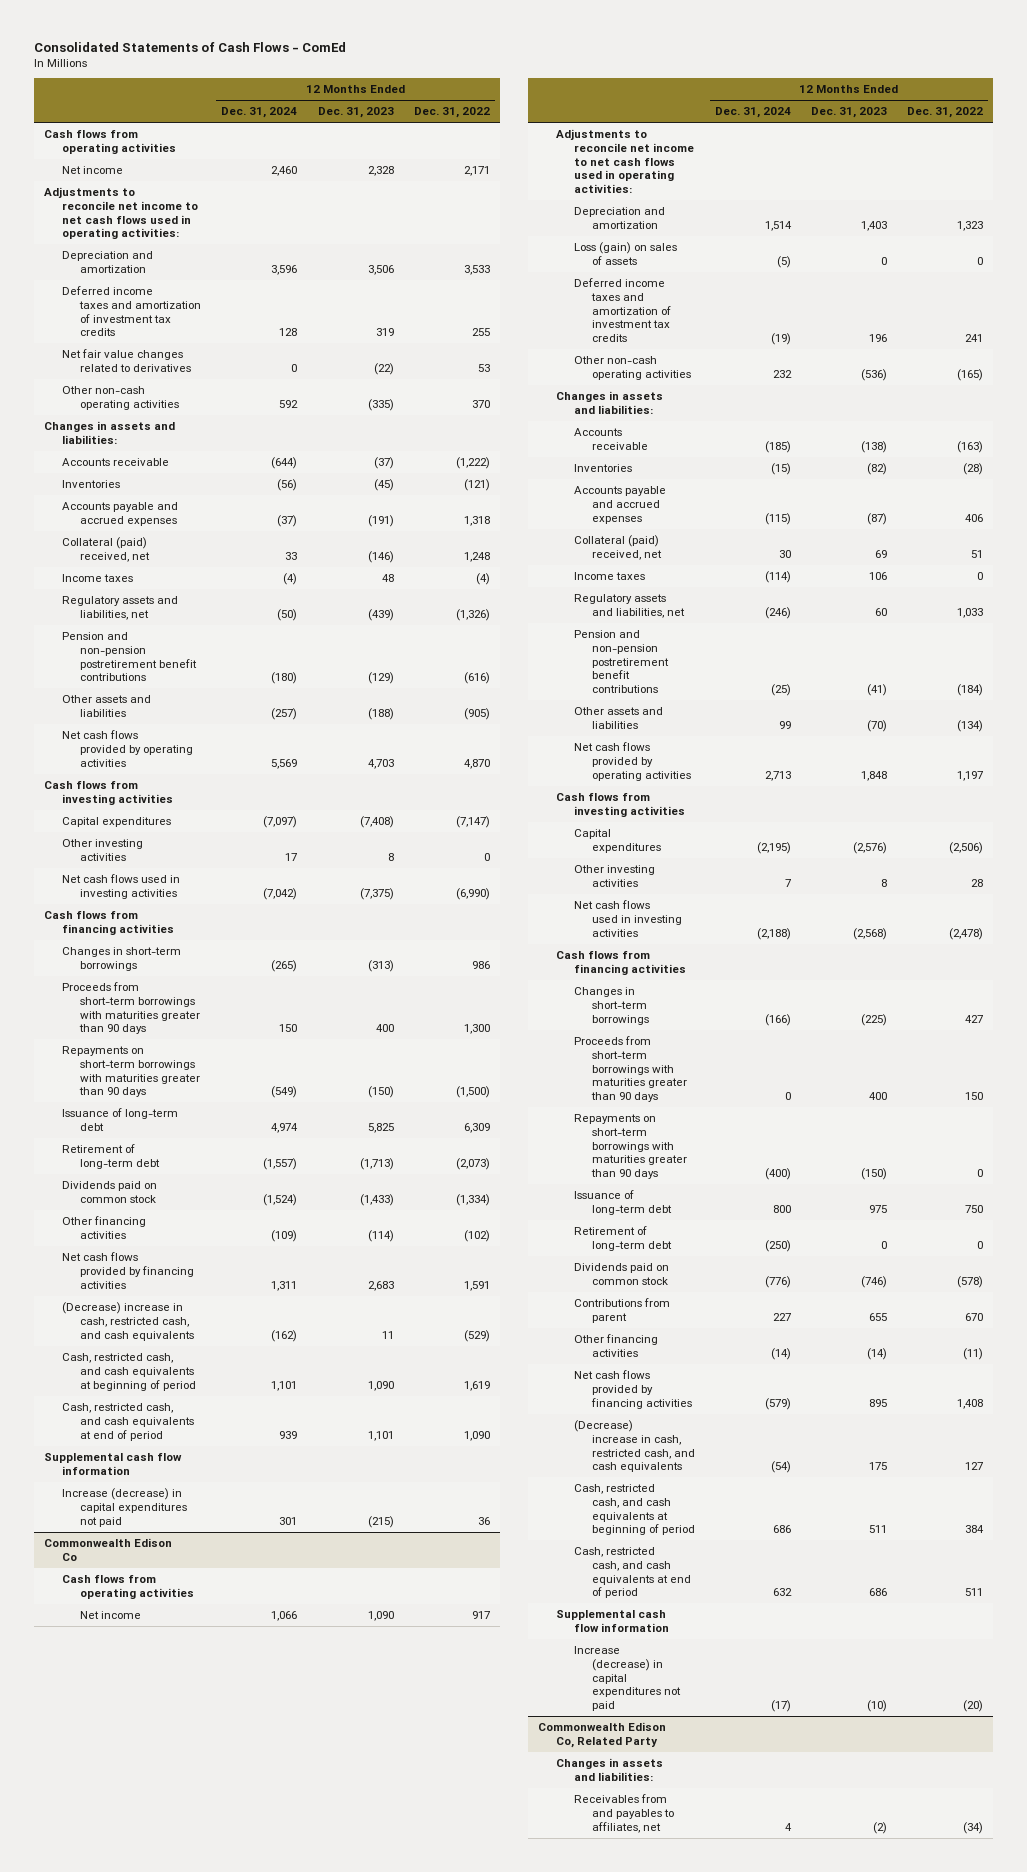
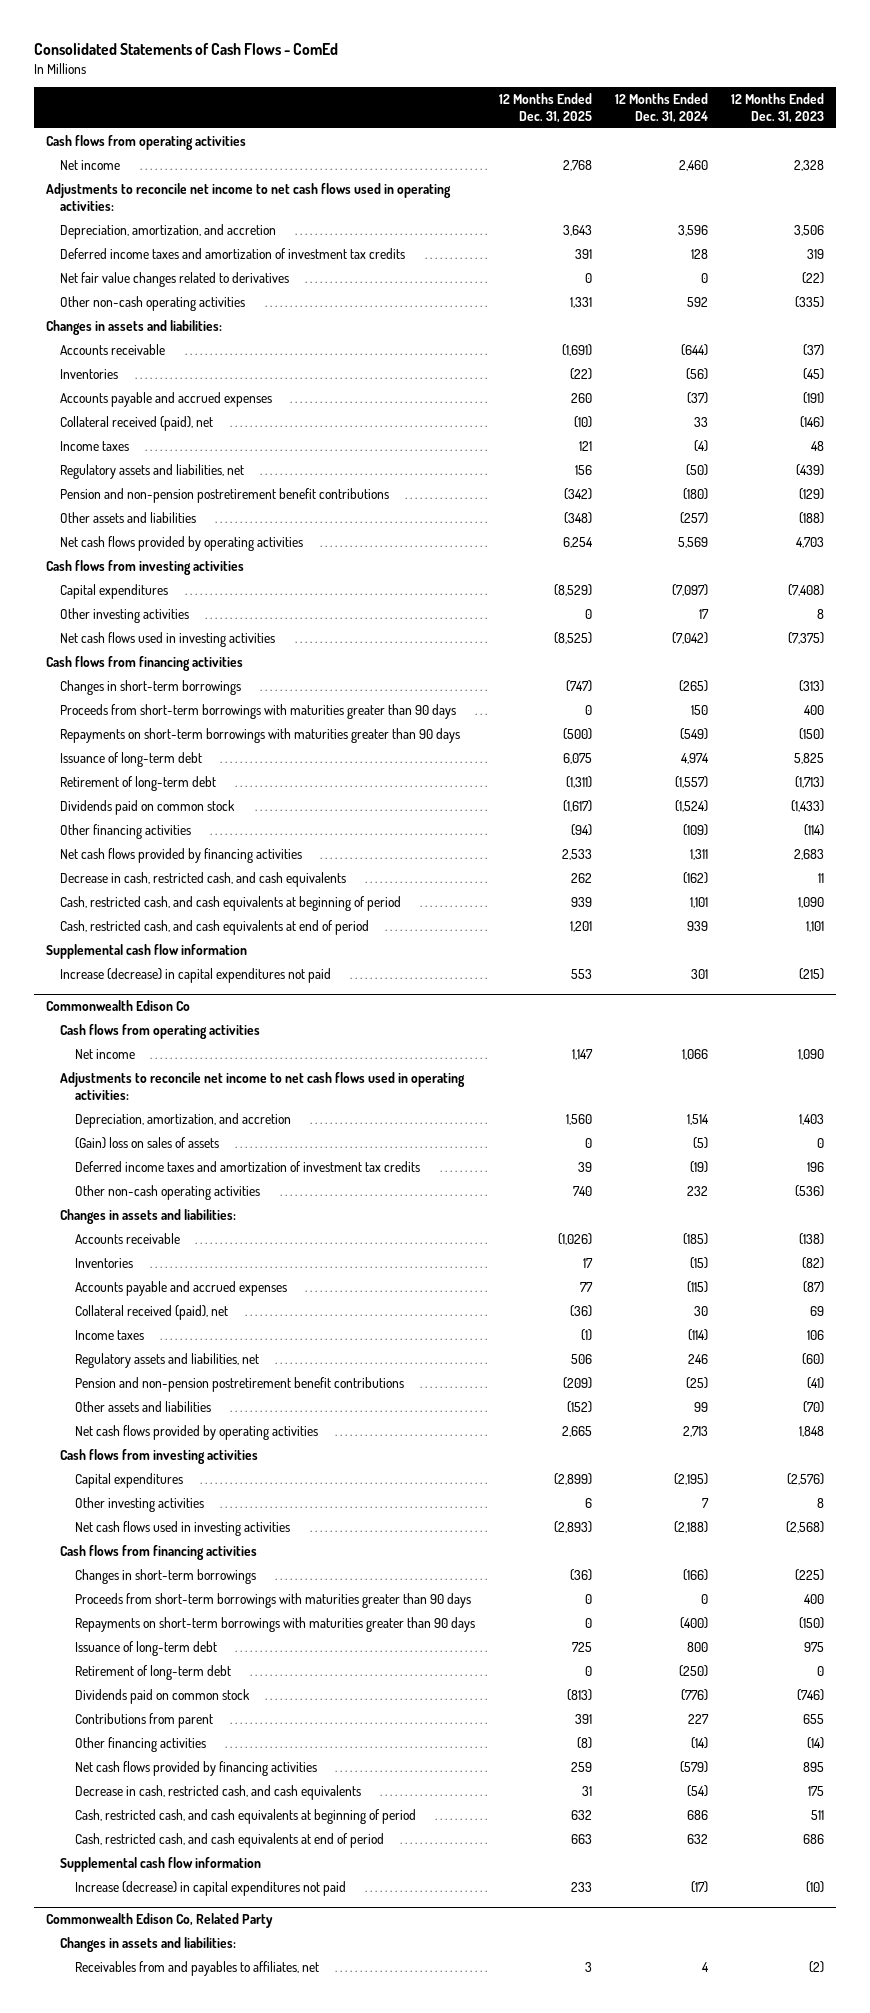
[413,107,490,119] Dec. 31, 2022 -> none
none -> [498,93,592,123] 12 Months Ended Dec. 31, 2025
[62,251,154,273] Depreciation and amortization -> [60,224,277,240] Depreciation, amortization, and accretion
[62,537,151,562] Collateral (paid) received, net -> [60,416,214,432] Collateral received (paid), net
[62,1302,195,1341] (Decrease) increase in cash, restricted cash, and cash equivalents -> [60,872,347,888] Decrease in cash, restricted cash, and cash equivalents
[574,207,666,229] Depreciation and amortization -> [75,1113,292,1129] Depreciation, amortization, and accretion
[574,242,678,265] Loss (gain) on sales of assets -> [75,1137,220,1150] (Gain) loss on sales of assets
[574,535,663,560] Collateral (paid) received, net -> [75,1305,229,1321] Collateral received (paid), net
[765,606,792,619] (246) -> [687,1354,708,1365] 246
[875,607,888,616] 60 -> [802,1353,825,1366] (60)
[574,1420,696,1473] (Decrease) increase in cash, restricted cash, and cash equivalents -> [75,1785,362,1801] Decrease in cash, restricted cash, and cash equivalents

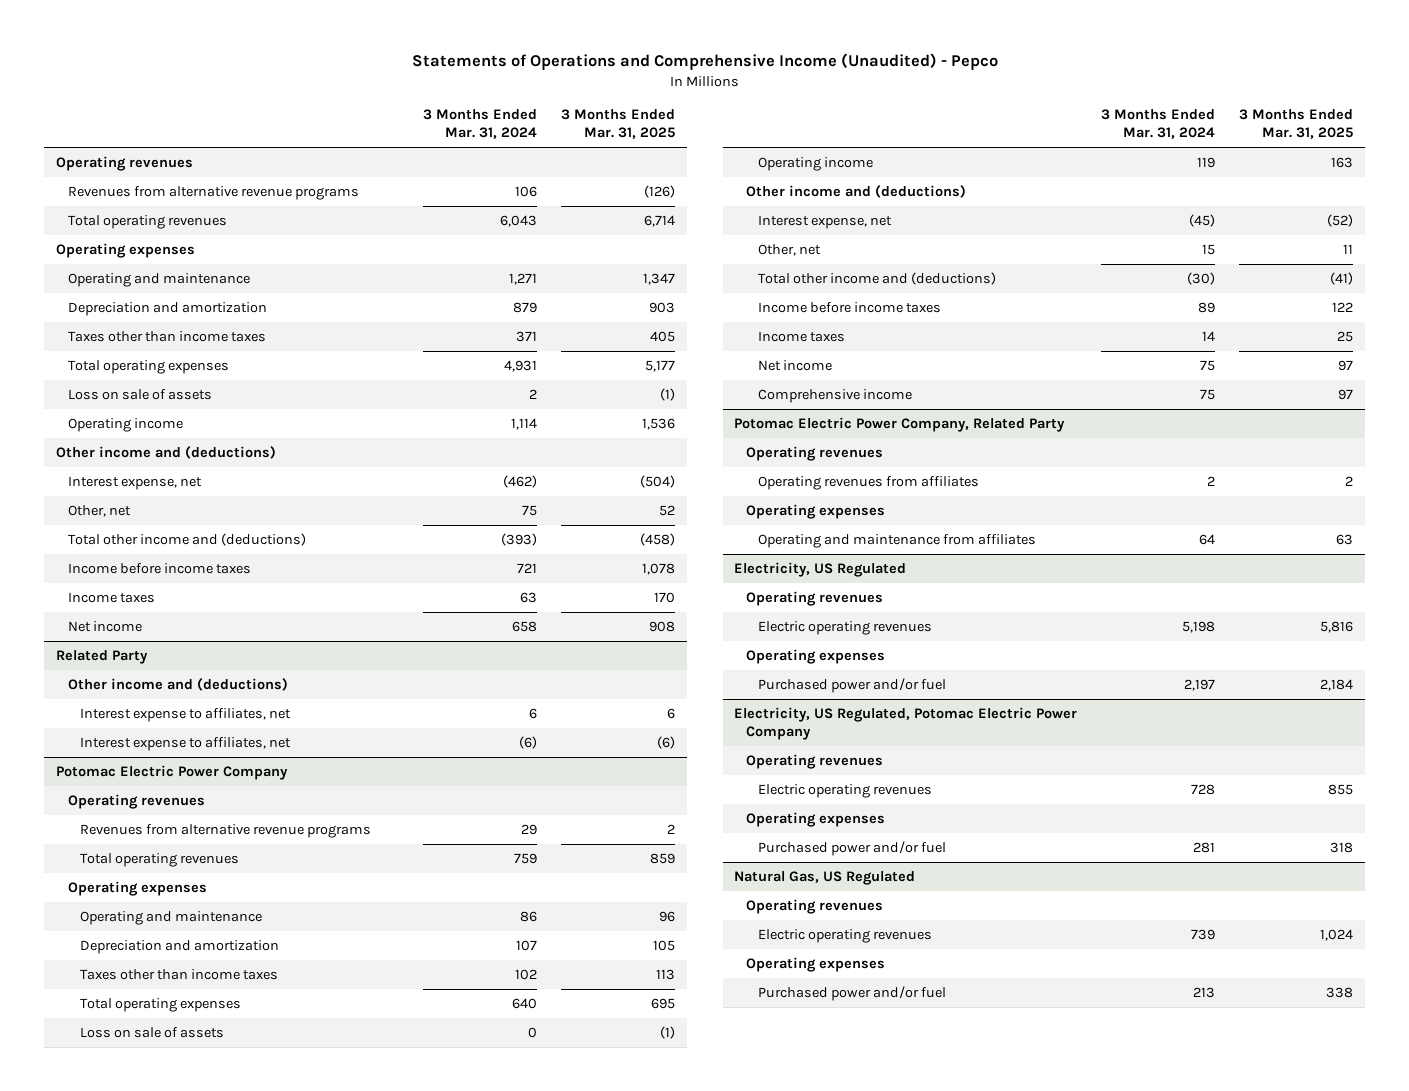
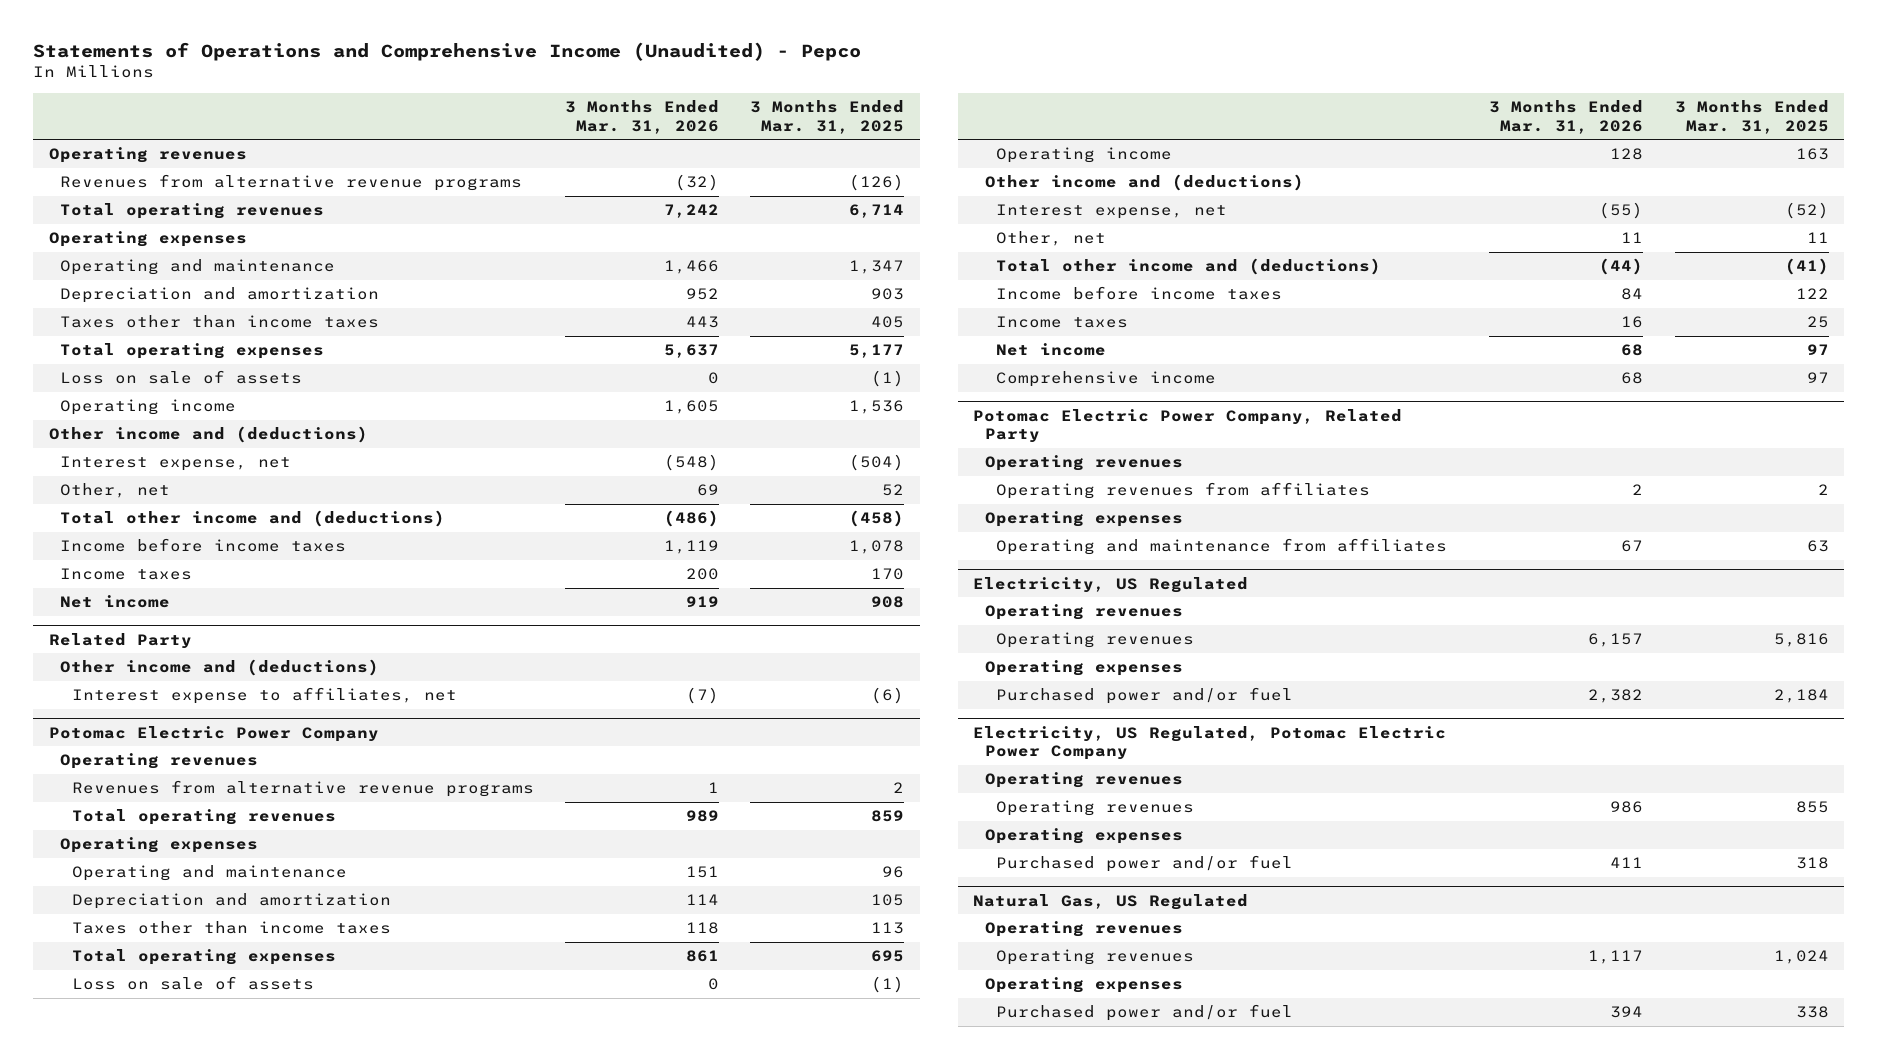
[422,108,537,140] 3 Months Ended Mar. 31, 2024 -> none
none -> [564,99,719,134] 3 Months Ended Mar. 31, 2026
[79,707,291,722] Interest expense to affiliates, net -> none
[758,620,933,635] Electric operating revenues -> [996,632,1195,649] Operating revenues
[758,783,933,798] Electric operating revenues -> [996,800,1195,817] Operating revenues
[758,928,933,943] Electric operating revenues -> [996,949,1195,966] Operating revenues

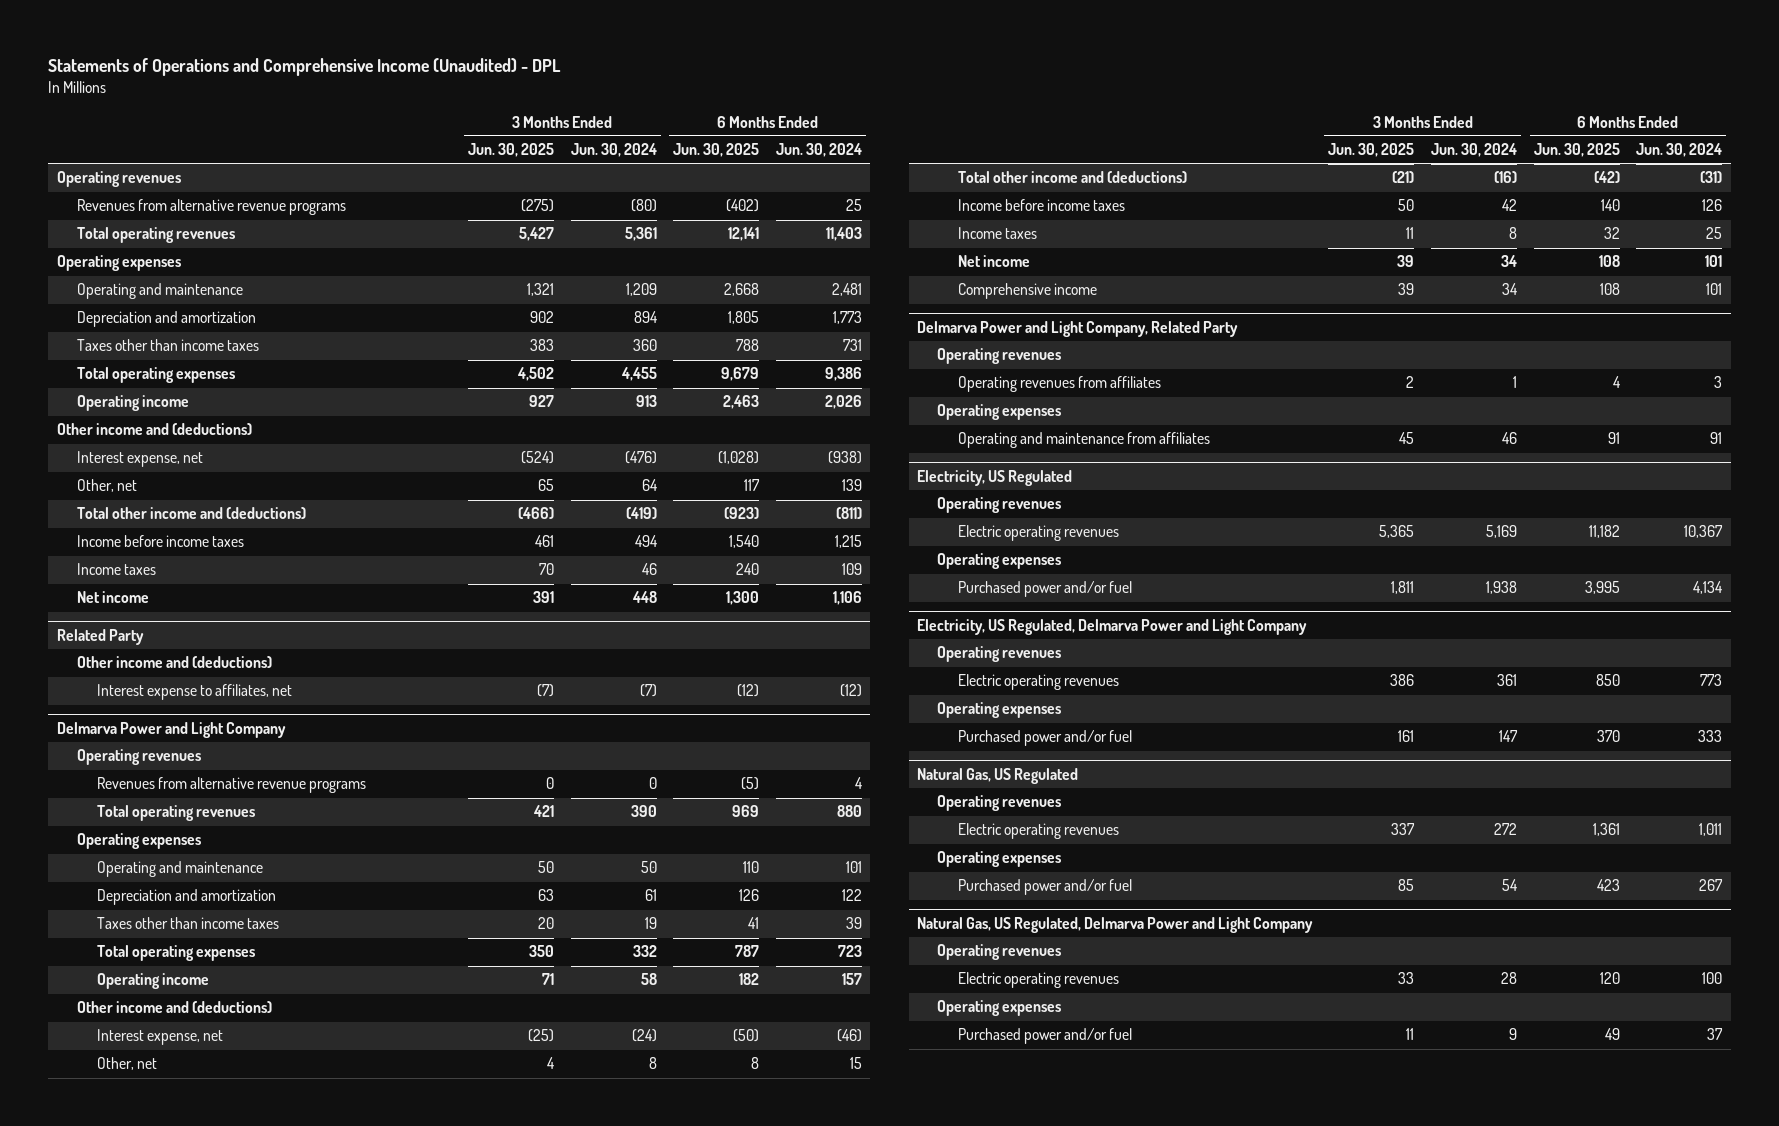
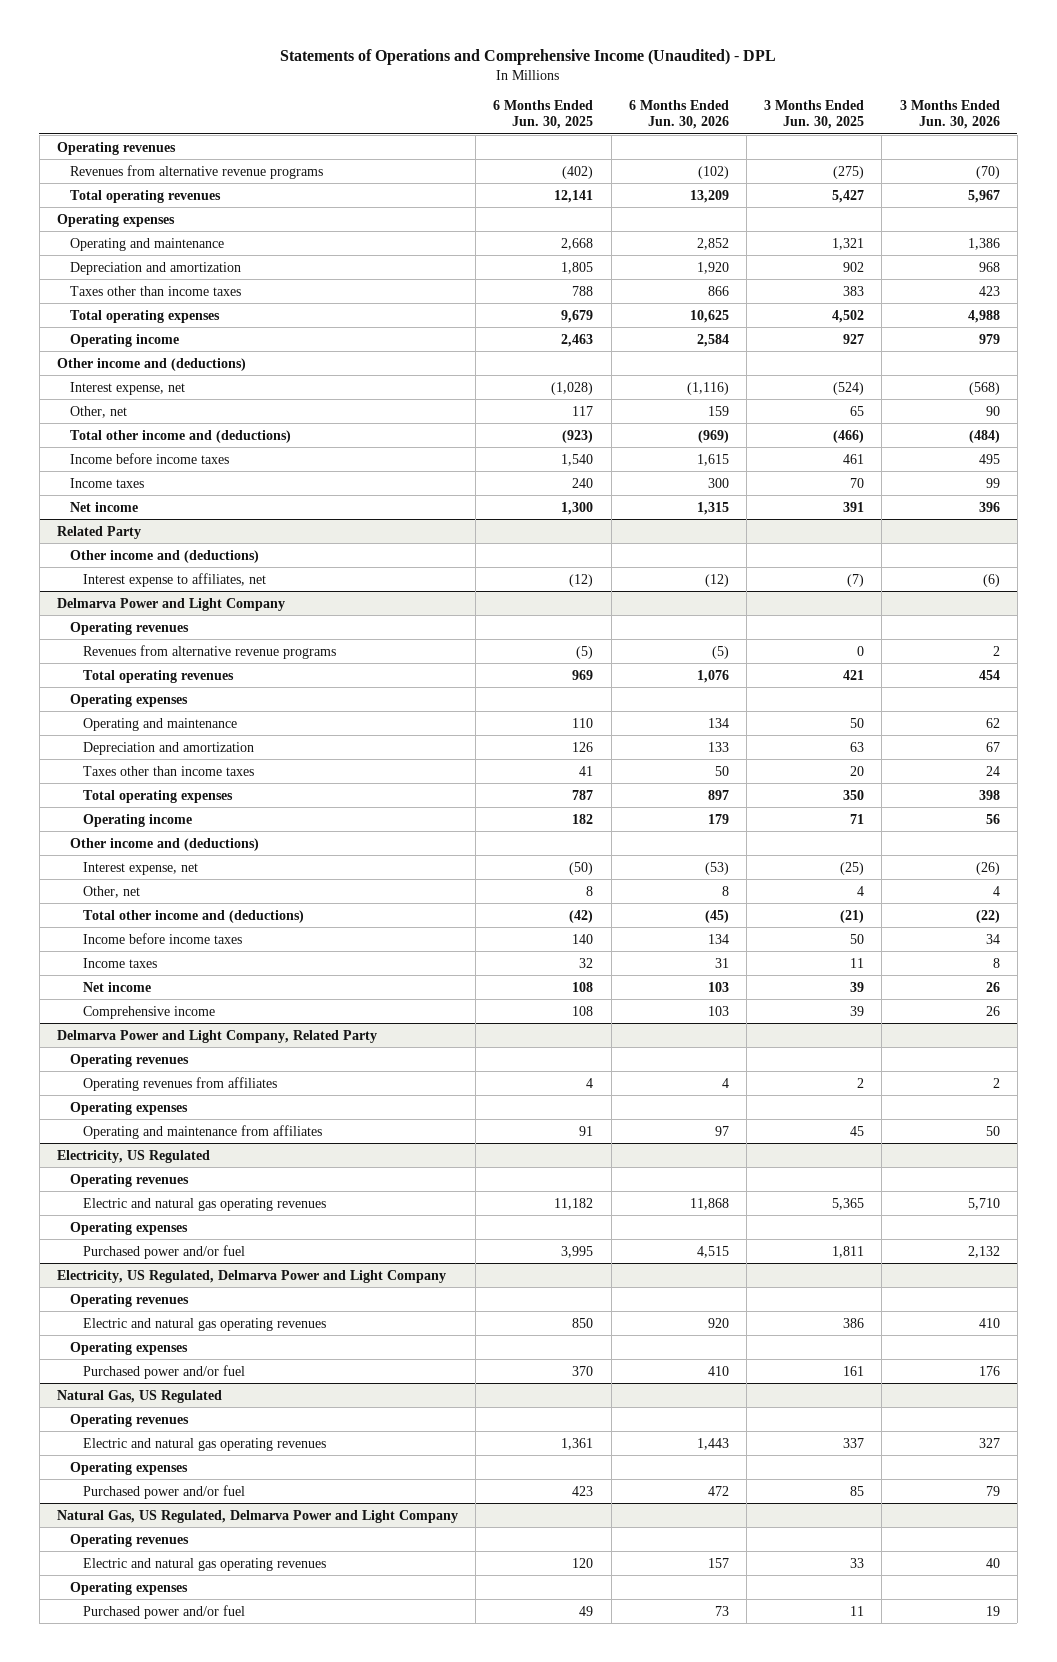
[570,143,657,158] Jun. 30, 2024 -> none
[775,143,862,158] Jun. 30, 2024 -> none
none -> [628,100,729,130] 6 Months Ended Jun. 30, 2026
none -> [899,100,1000,130] 3 Months Ended Jun. 30, 2026
[957,525,1119,542] Electric operating revenues -> [82,1197,326,1211] Electric and natural gas operating revenues
[957,674,1119,691] Electric operating revenues -> [82,1317,326,1331] Electric and natural gas operating revenues
[957,823,1119,840] Electric operating revenues -> [82,1437,326,1451] Electric and natural gas operating revenues
[957,972,1119,989] Electric operating revenues -> [82,1557,326,1571] Electric and natural gas operating revenues

